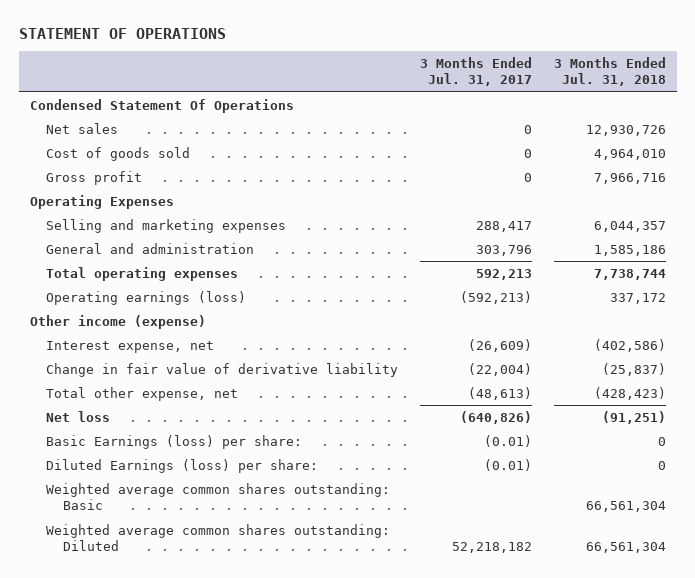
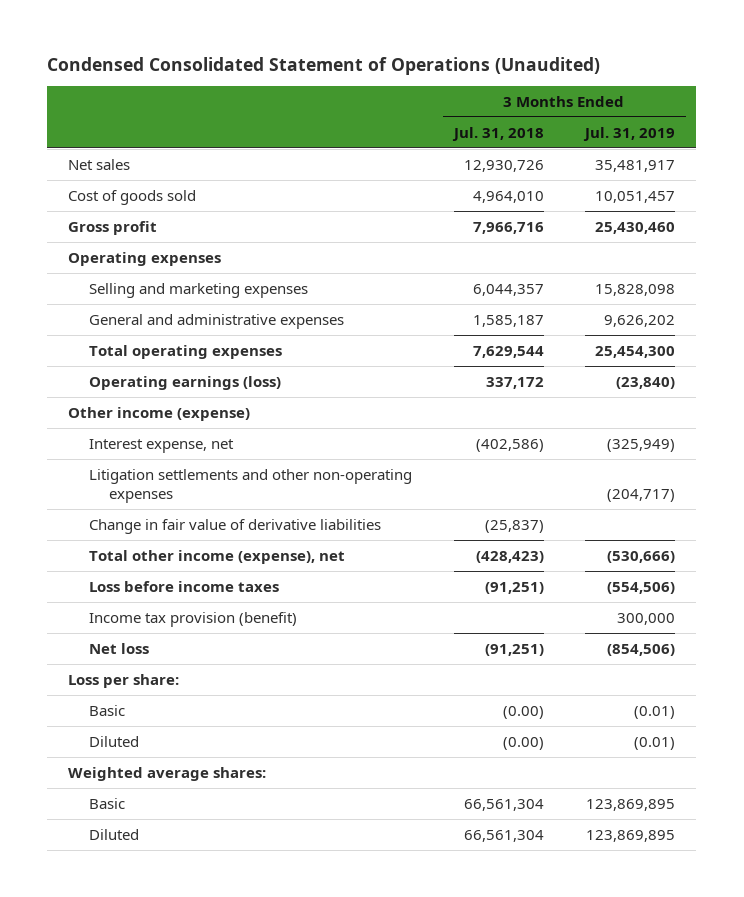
[18,27,226,39] STATEMENT OF OPERATIONS -> [47,56,601,75] Condensed Consolidated Statement of Operations (Unaudited)
[420,57,533,87] 3 Months Ended Jul. 31, 2017 -> none
none -> [583,126,676,141] Jul. 31, 2019
[29,98,294,113] Condensed Statement Of Operations -> none
[29,194,174,209] Operating Expenses -> [68,251,222,266] Operating expenses
[46,242,255,254] General and administration -> [88,313,344,329] General and administrative expenses
[593,244,666,256] 1,585,186 -> [472,314,544,327] 1,585,187
[593,268,666,280] 7,738,744 -> [472,345,544,358] 7,629,544
none -> [88,468,412,504] Litigation settlements and other non-operating expenses
[46,362,399,377] Change in fair value of derivative liability -> [88,518,381,534] Change in fair value of derivative liabilities
[46,386,239,401] Total other expense, net -> [88,549,345,564] Total other income (expense), net
none -> [88,580,279,592] Loss before income taxes
none -> [88,611,297,627] Income tax provision (benefit)
none -> [68,673,180,688] Loss per share:
[46,434,303,449] Basic Earnings (loss) per share: -> [88,704,125,716] Basic
[657,436,666,446] 0 -> [502,705,544,719] (0.00)
[46,458,319,473] Diluted Earnings (loss) per share: -> [88,735,139,747] Diluted
[657,460,666,470] 0 -> [502,736,544,750] (0.00)
none -> [68,766,267,781] Weighted average shares:
[46,482,391,510] Weighted average common shares outstanding: Basic -> [88,797,125,809] Basic
[46,523,391,551] Weighted average common shares outstanding: Diluted -> [88,828,139,840] Diluted

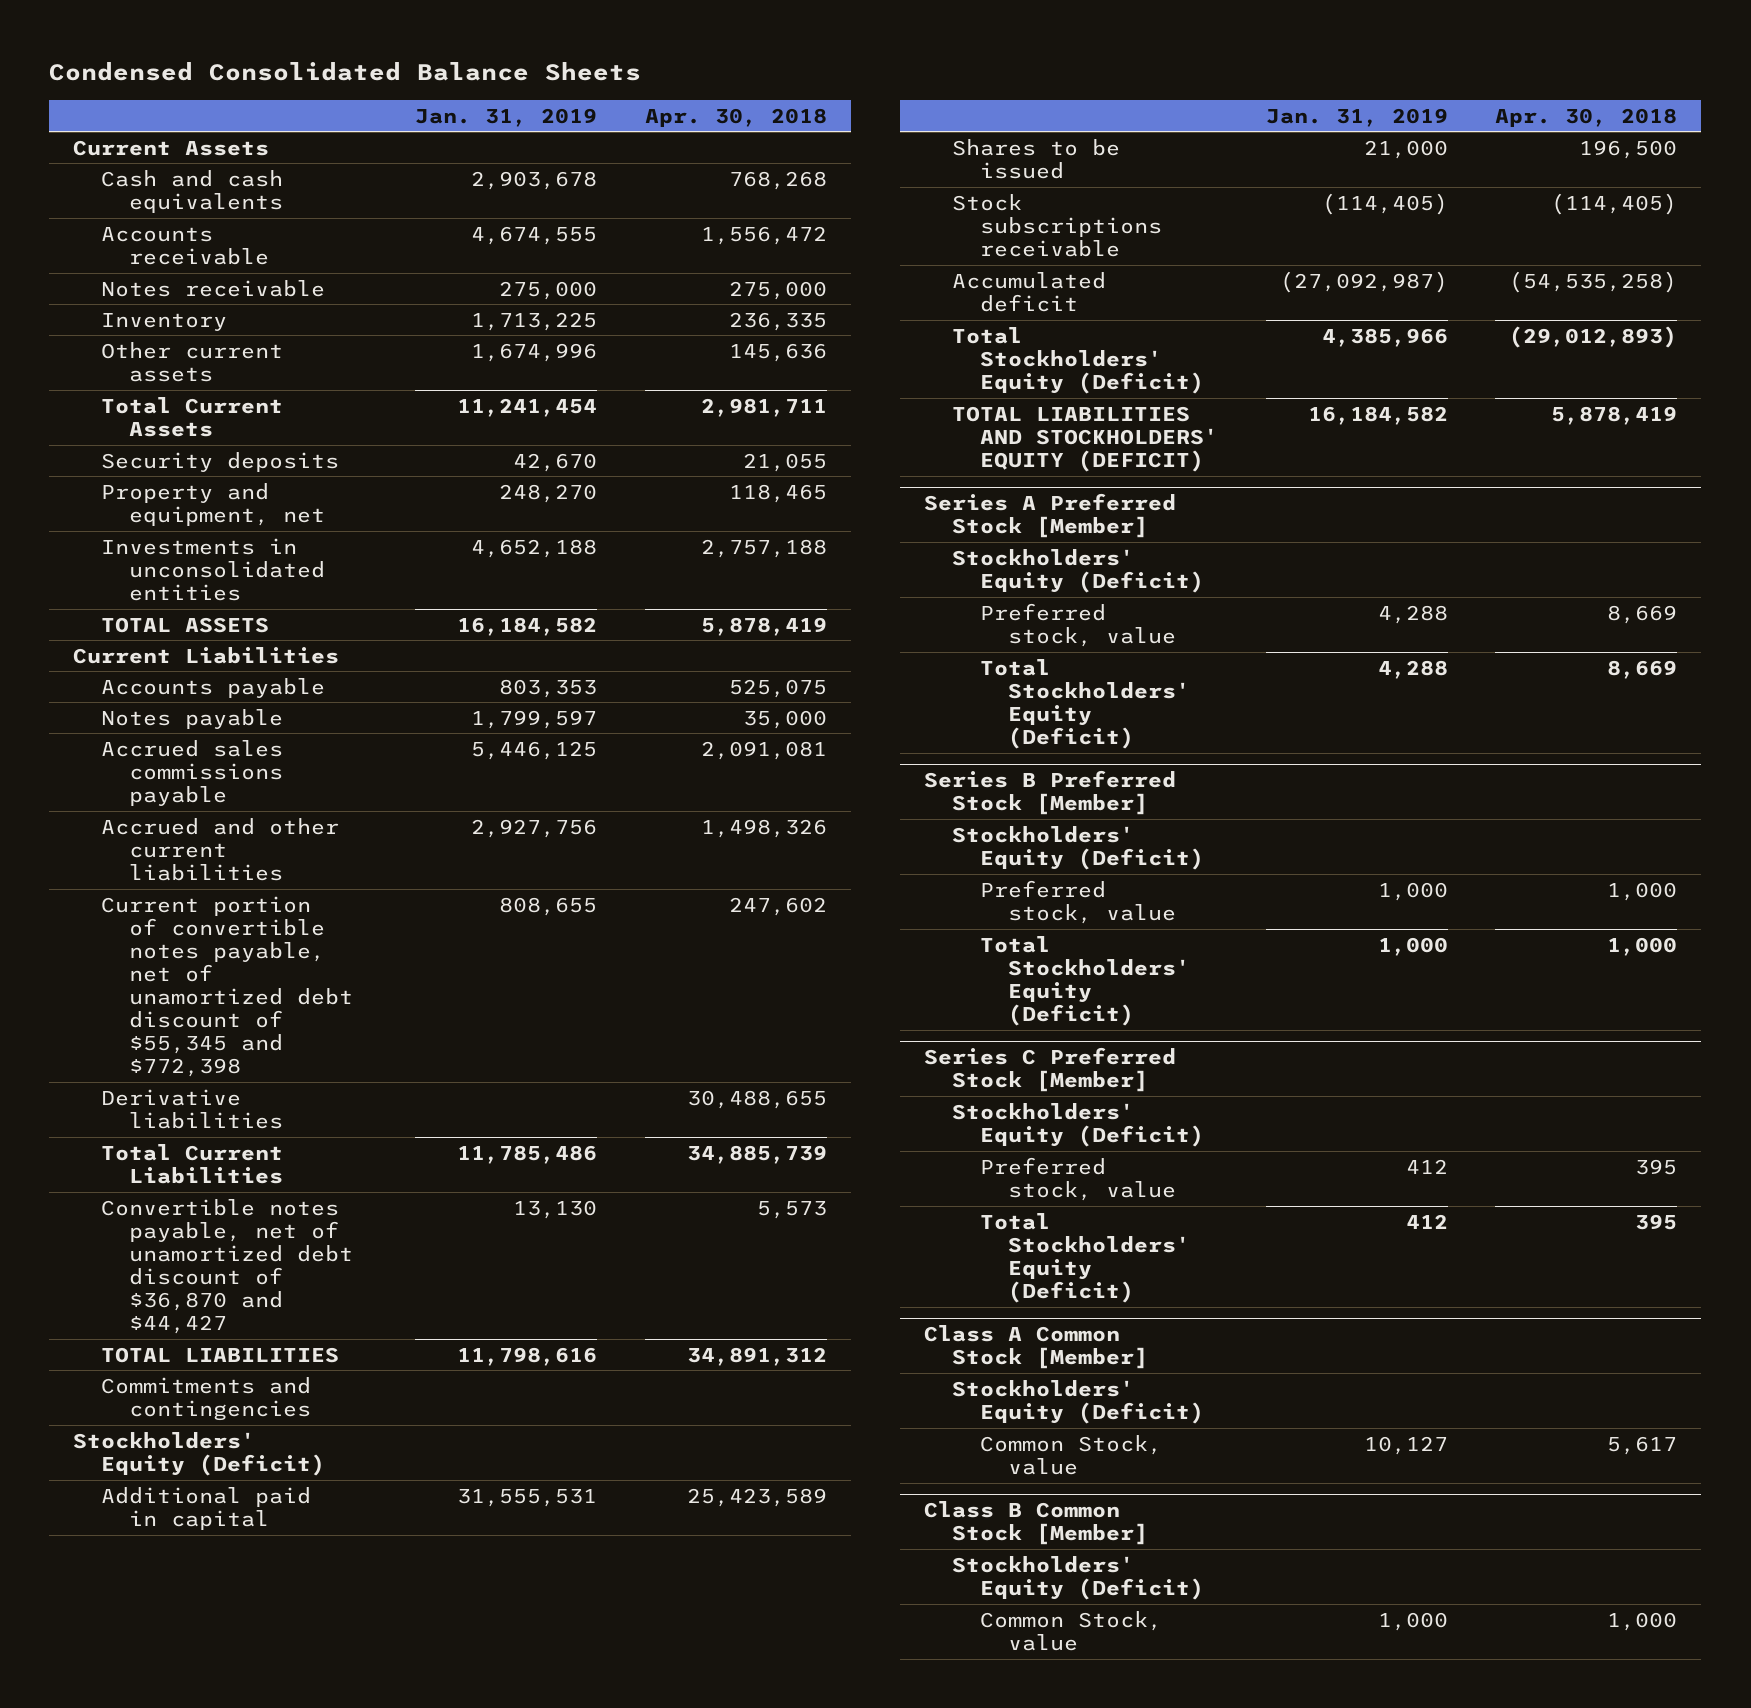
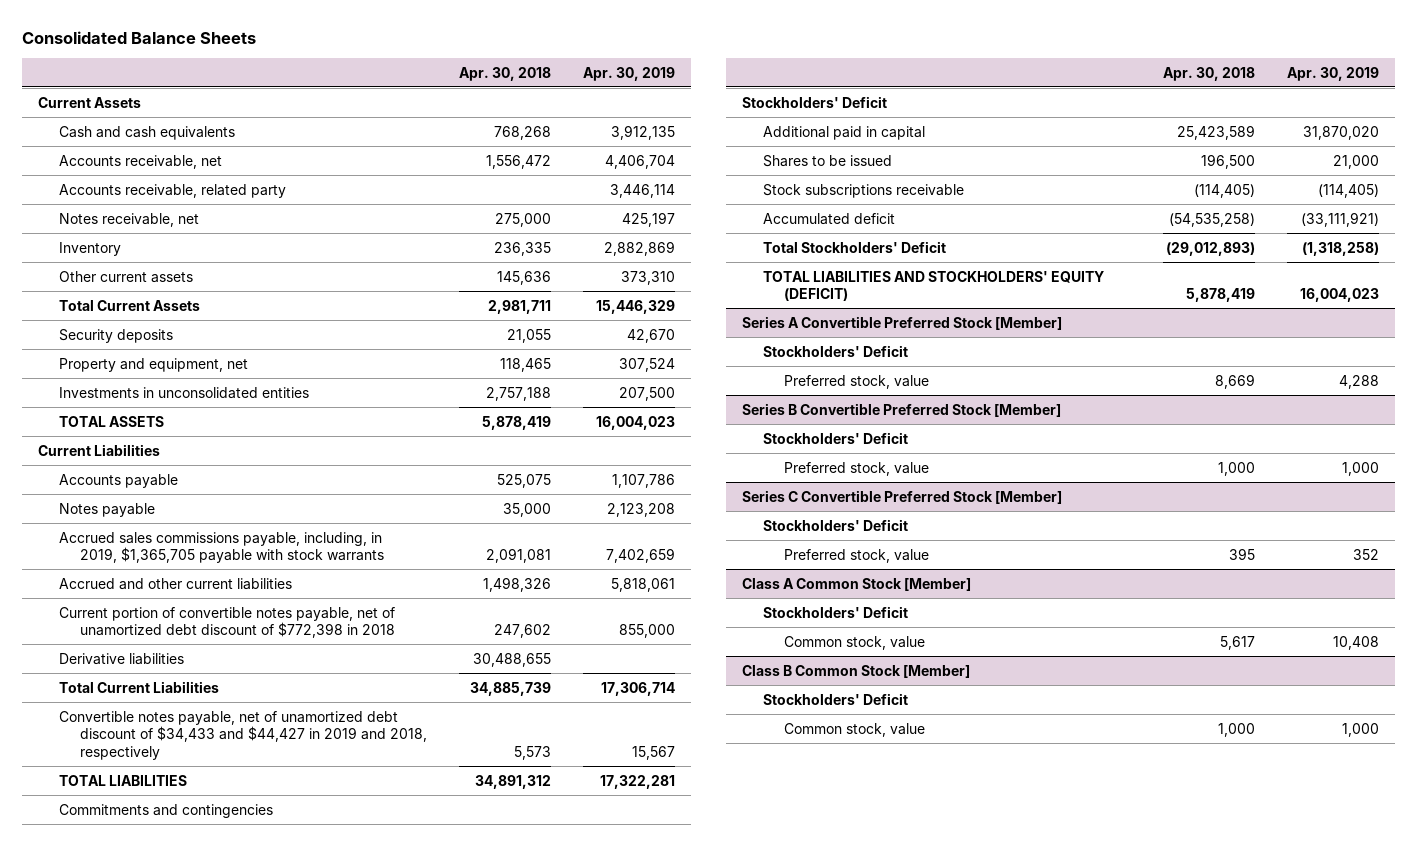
[49,62,642,82] Condensed Consolidated Balance Sheets -> [22,31,257,45] Consolidated Balance Sheets
[415,107,598,127] Jan. 31, 2019 -> none
none -> [582,66,675,81] Apr. 30, 2019
[101,226,270,265] Accounts receivable -> [58,154,222,169] Accounts receivable, net
none -> [58,183,286,198] Accounts receivable, related party
[101,279,326,297] Notes receivable -> [58,212,199,227] Notes receivable, net
[101,739,284,806] Accrued sales commissions payable -> [58,531,384,564] Accrued sales commissions payable, including, in 2019, $1,365,705 payable with stock warrants
[101,895,354,1077] Current portion of convertible notes payable, net of unamortized debt discount of $55,345 and $772,398 -> [58,606,395,639] Current portion of convertible notes payable, net of unamortized debt discount of $772,398 in 2018
[101,1198,354,1334] Convertible notes payable, net of unamortized debt discount of $36,870 and $44,427 -> [58,710,427,760] Convertible notes payable, net of unamortized debt discount of $34,433 and $44,427 in 2019 and 2018, respectively
[73,1431,326,1476] Stockholders' Equity (Deficit) -> [742,95,888,108] Stockholders' Deficit
[951,326,1205,394] Total Stockholders' Equity (Deficit) -> [763,240,947,253] Total Stockholders' Deficit
[923,493,1176,539] Series A Preferred Stock [Member] -> [742,315,1063,330] Series A Convertible Preferred Stock [Member]
[951,548,1205,593] Stockholders' Equity (Deficit) -> [763,344,909,357] Stockholders' Deficit
[980,658,1191,749] Total Stockholders' Equity (Deficit) -> none
[923,770,1176,816] Series B Preferred Stock [Member] -> [742,402,1062,417] Series B Convertible Preferred Stock [Member]
[951,825,1205,870] Stockholders' Equity (Deficit) -> [763,431,909,444] Stockholders' Deficit
[980,935,1191,1026] Total Stockholders' Equity (Deficit) -> none
[923,1047,1176,1093] Series C Preferred Stock [Member] -> [742,489,1063,504] Series C Convertible Preferred Stock [Member]
[951,1102,1205,1147] Stockholders' Equity (Deficit) -> [763,518,909,531] Stockholders' Deficit
[980,1212,1191,1303] Total Stockholders' Equity (Deficit) -> none
[951,1379,1205,1424] Stockholders' Equity (Deficit) -> [763,605,909,618] Stockholders' Deficit
[980,1434,1163,1475] Common Stock, value -> [783,635,925,650] Common stock, value
[951,1555,1205,1600] Stockholders' Equity (Deficit) -> [763,692,909,705] Stockholders' Deficit
[980,1610,1163,1651] Common Stock, value -> [783,722,925,737] Common stock, value

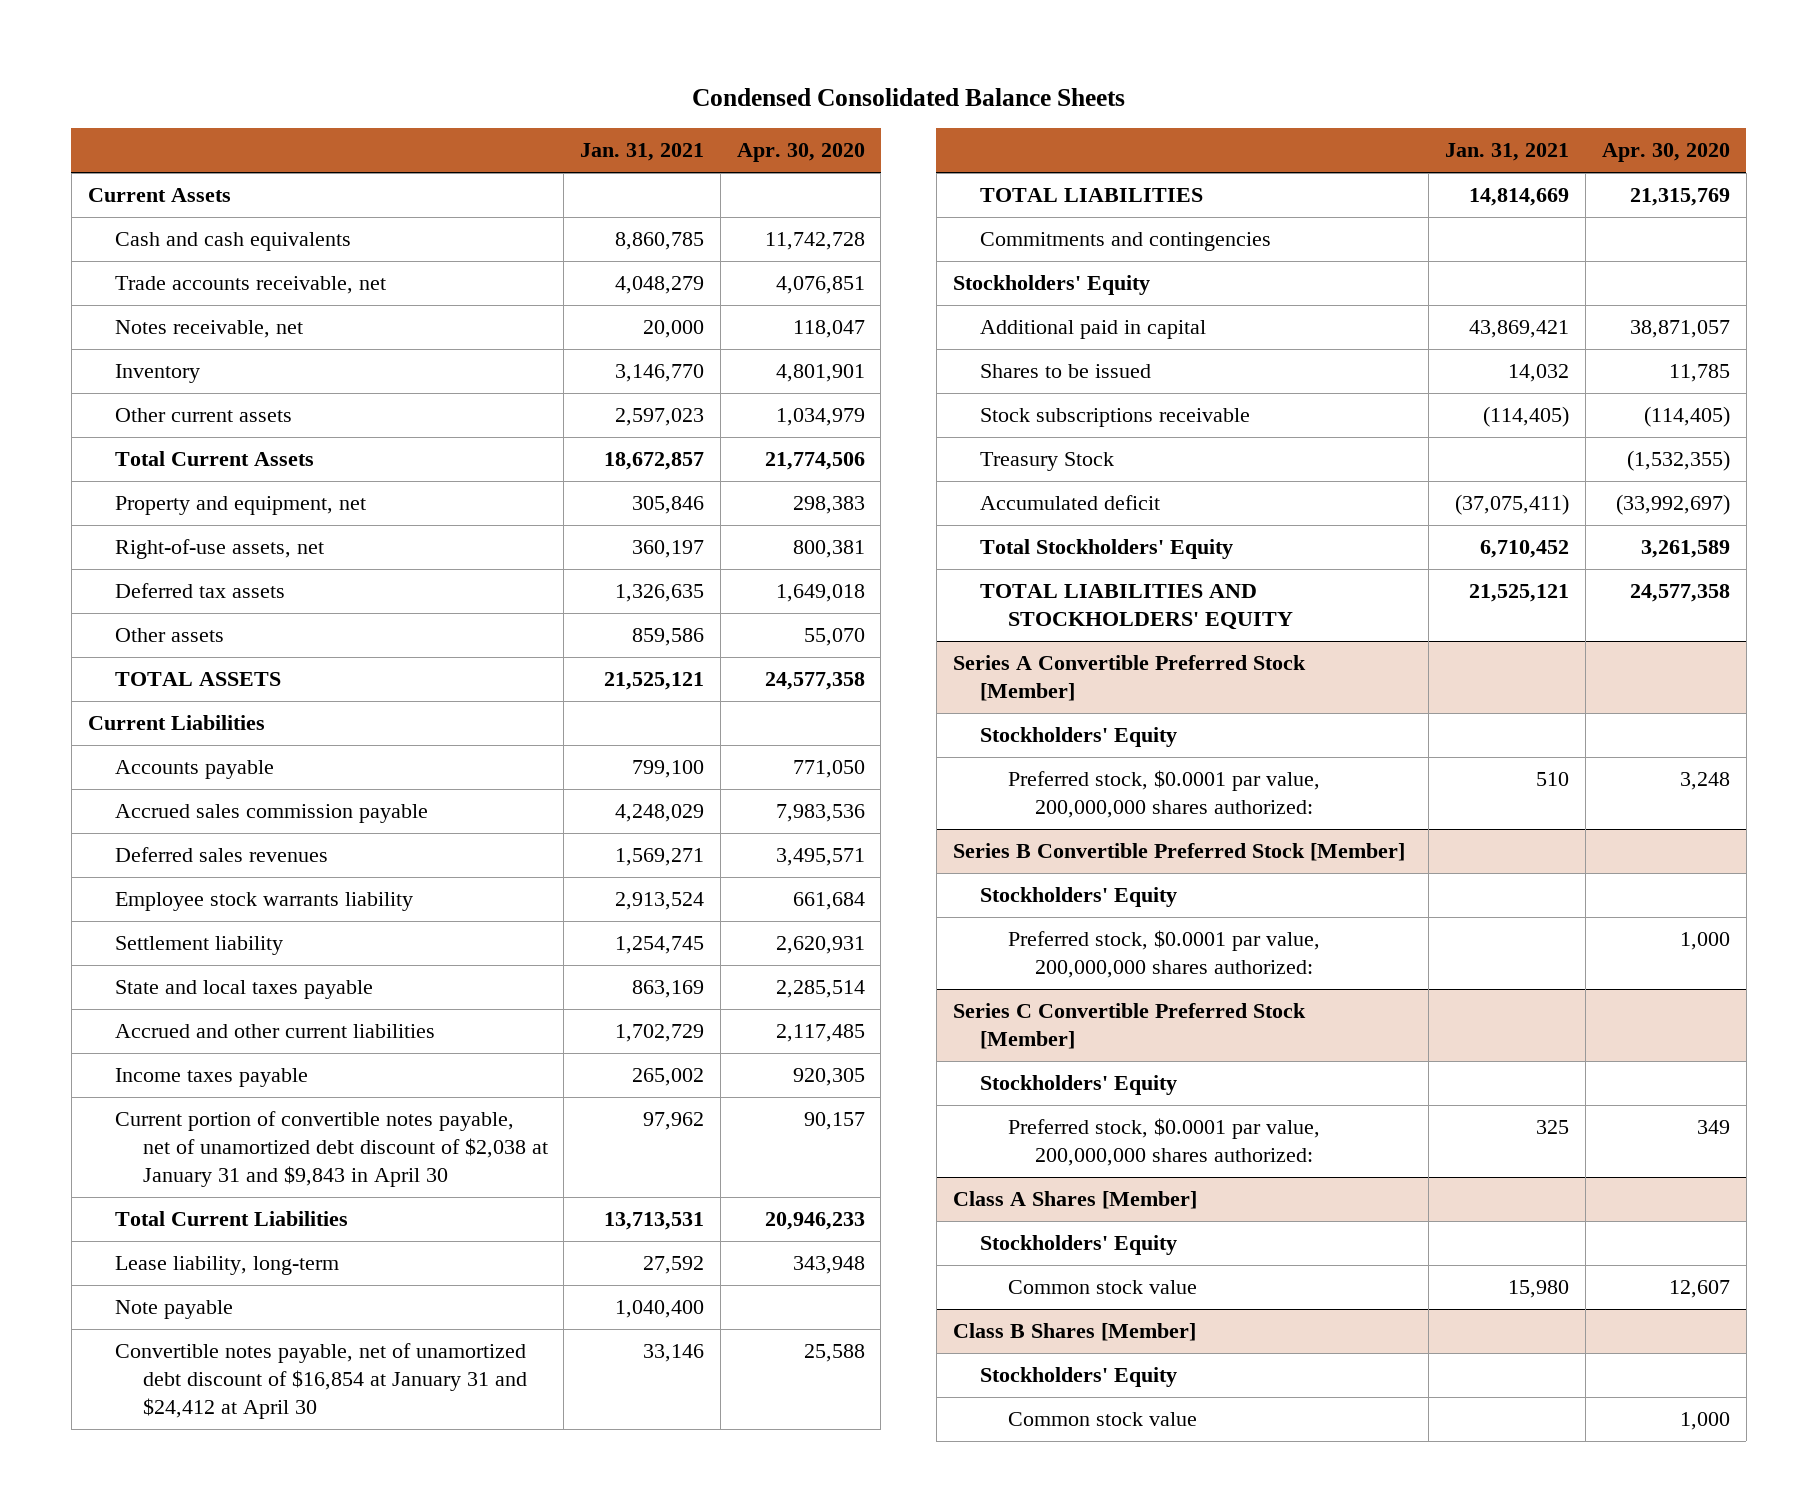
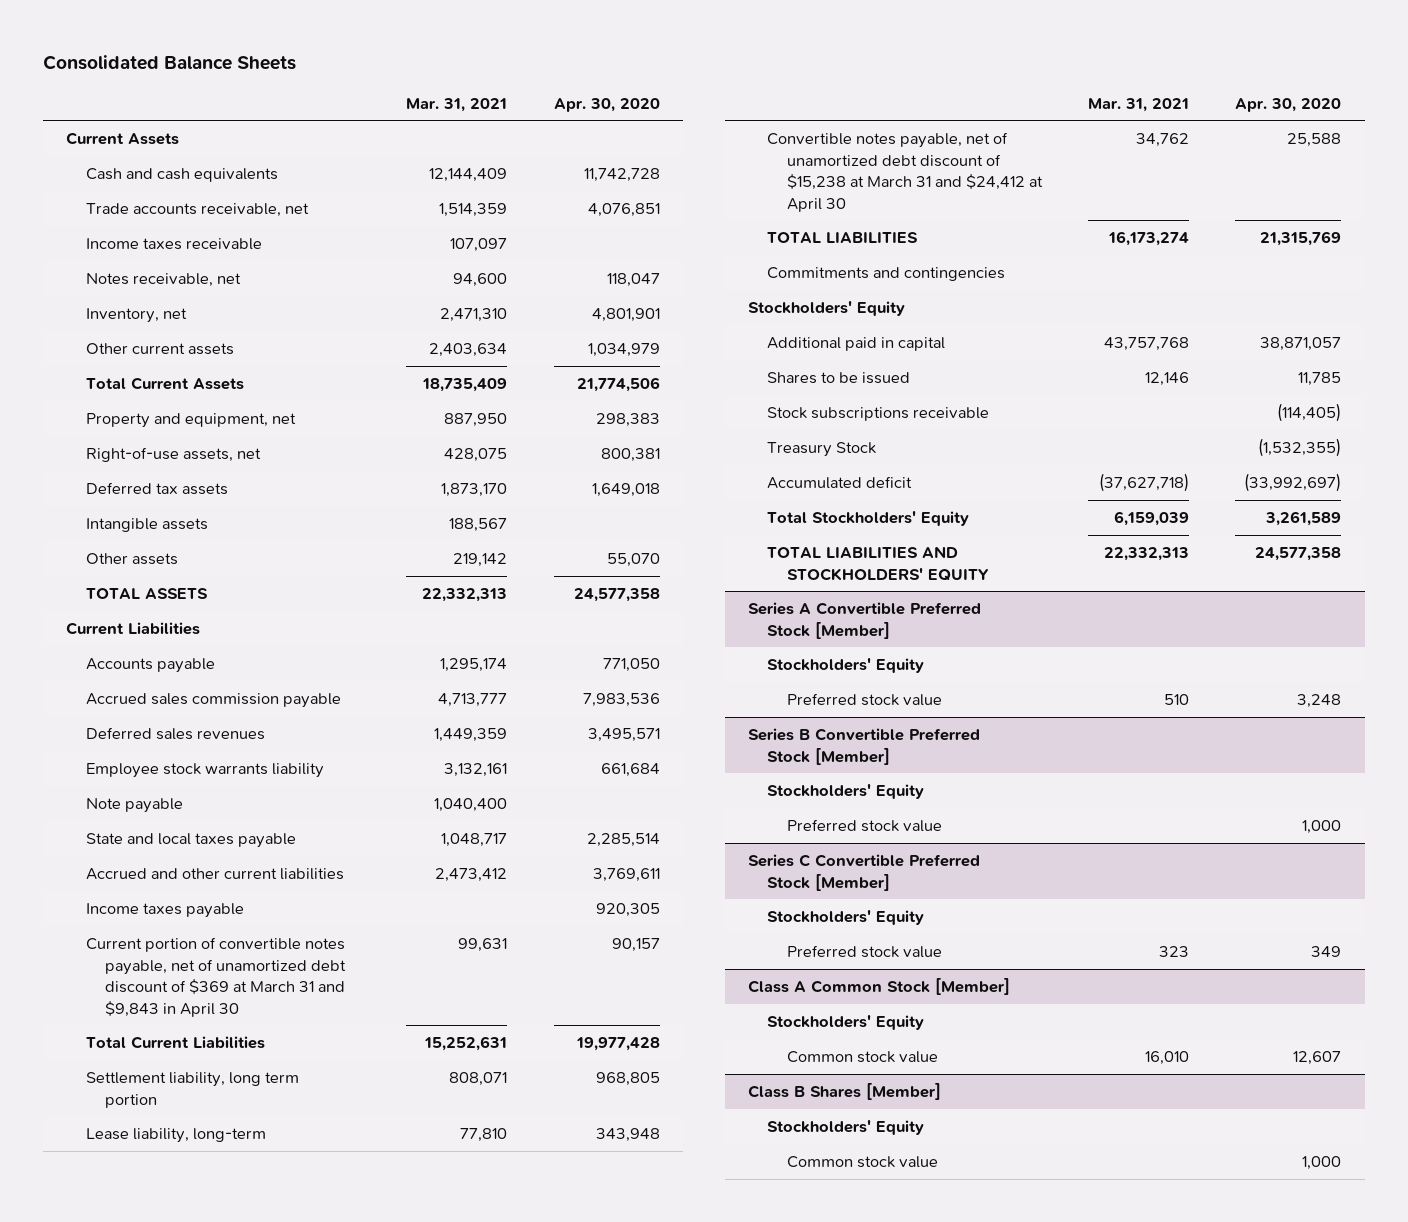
[691,87,1125,106] Condensed Consolidated Balance Sheets -> [43,54,297,70] Consolidated Balance Sheets
[580,143,705,162] Jan. 31, 2021 -> none
none -> [406,97,508,112] Mar. 31, 2021
none -> [85,238,262,251] Income taxes receivable
[115,364,201,384] Inventory -> [85,308,187,324] Inventory, net
none -> [85,518,208,533] Intangible assets
[115,936,284,956] Settlement liability -> none
[115,1300,234,1320] Note payable -> [85,798,183,814] Note payable
[775,1024,865,1043] 2,117,485 -> [592,868,660,883] 3,769,611
[115,1111,548,1187] Current portion of convertible notes payable, net of unamortized debt discount of $2,038 at January 31 and $9,843 in April 30 -> [85,937,346,1017] Current portion of convertible notes payable, net of unamortized debt discount of $369 at March 31 and $9,843 in April 30
[764,1212,865,1231] 20,946,233 -> [575,1037,660,1052] 19,977,428
none -> [85,1072,299,1108] Settlement liability, long term portion
[115,1343,527,1419] Convertible notes payable, net of unamortized debt discount of $16,854 at January 31 and $24,412 at April 30 -> [767,132,1043,212] Convertible notes payable, net of unamortized debt discount of $15,238 at March 31 and $24,412 at April 30
[1007,770,1320,819] Preferred stock, $0.0001 par value, 200,000,000 shares authorized: -> [786,693,942,707] Preferred stock value
[1007,930,1320,979] Preferred stock, $0.0001 par value, 200,000,000 shares authorized: -> [786,819,942,833] Preferred stock value
[1007,1118,1320,1167] Preferred stock, $0.0001 par value, 200,000,000 shares authorized: -> [786,945,942,959] Preferred stock value
[952,1191,1197,1210] Class A Shares [Member] -> [747,978,1010,996] Class A Common Stock [Member]

